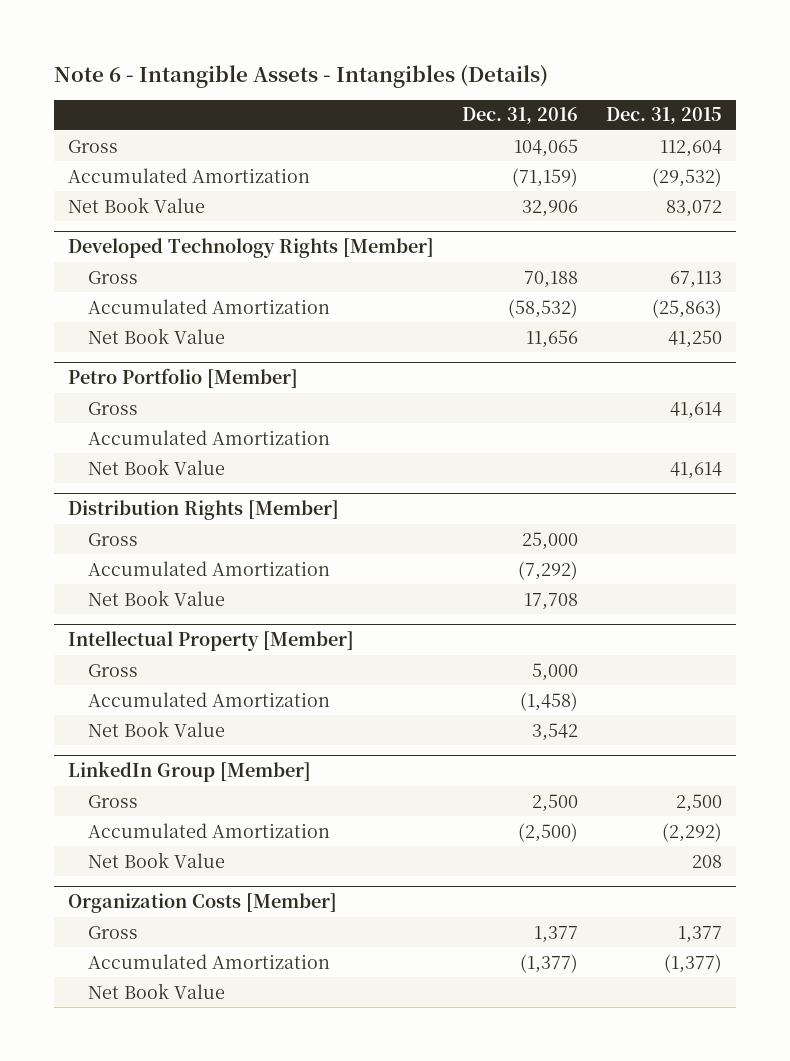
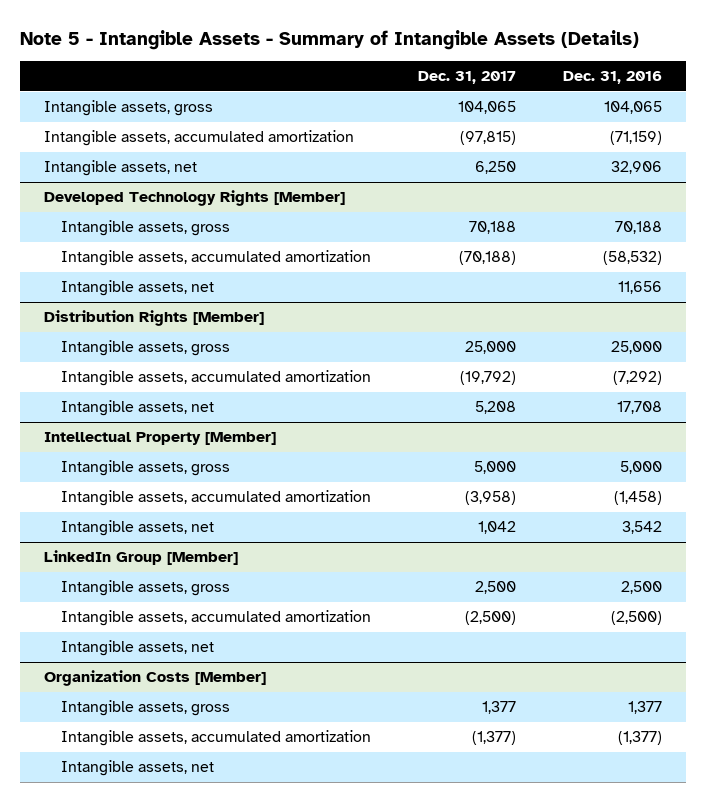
[54,64,549,88] Note 6 - Intangible Assets - Intangibles (Details) -> [20,29,640,50] Note 5 - Intangible Assets - Summary of Intangible Assets (Details)
[606,107,723,125] Dec. 31, 2015 -> none
none -> [418,71,517,85] Dec. 31, 2017
[68,139,119,153] Gross -> [43,100,213,117] Intangible assets, gross
[68,167,311,183] Accumulated Amortization -> [43,130,354,147] Intangible assets, accumulated amortization
[68,196,206,213] Net Book Value -> [43,160,197,177] Intangible assets, net
[68,368,299,389] Petro Portfolio [Member] -> none
[87,401,138,415] Gross -> none
[87,429,330,445] Accumulated Amortization -> none
[87,458,225,475] Net Book Value -> none
[87,270,138,284] Gross -> [61,220,231,237] Intangible assets, gross
[87,298,330,314] Accumulated Amortization -> [61,250,372,267] Intangible assets, accumulated amortization
[87,327,225,344] Net Book Value -> [61,280,215,297] Intangible assets, net
[87,532,138,546] Gross -> [61,340,231,357] Intangible assets, gross
[87,560,330,576] Accumulated Amortization -> [61,370,372,387] Intangible assets, accumulated amortization
[87,589,225,606] Net Book Value -> [61,400,215,417] Intangible assets, net
[87,663,138,677] Gross -> [61,460,231,477] Intangible assets, gross
[87,691,330,707] Accumulated Amortization -> [61,490,372,507] Intangible assets, accumulated amortization
[87,720,225,737] Net Book Value -> [61,520,215,537] Intangible assets, net
[87,794,138,808] Gross -> [61,580,231,597] Intangible assets, gross
[87,822,330,838] Accumulated Amortization -> [61,610,372,627] Intangible assets, accumulated amortization
[87,851,225,868] Net Book Value -> [61,640,215,657] Intangible assets, net
[87,925,138,939] Gross -> [61,700,231,717] Intangible assets, gross
[87,953,330,969] Accumulated Amortization -> [61,730,372,747] Intangible assets, accumulated amortization
[87,982,225,999] Net Book Value -> [61,760,215,777] Intangible assets, net

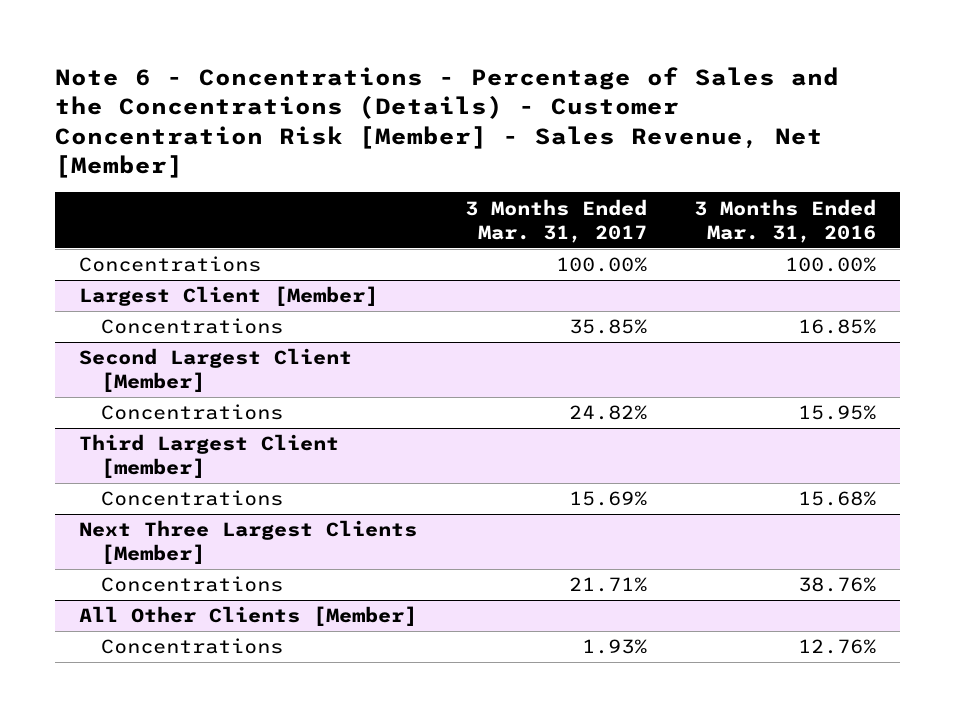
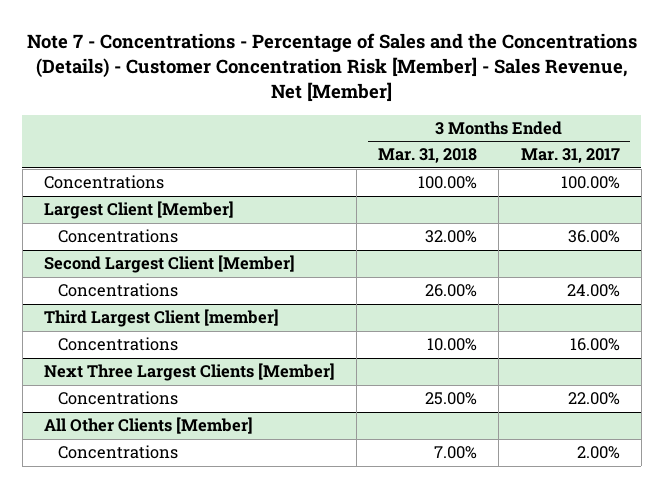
[55,66,840,179] Note 6 - Concentrations - Percentage of Sales and the Concentrations (Details) - Customer Concentration Risk [Member] - Sales Revenue, Net [Member] -> [26,32,637,103] Note 7 - Concentrations - Percentage of Sales and the Concentrations (Details) - Customer Concentration Risk [Member] - Sales Revenue, Net [Member]
[694,198,877,243] 3 Months Ended Mar. 31, 2016 -> none
none -> [378,148,478,164] Mar. 31, 2018
[568,319,647,335] 35.85% -> [567,230,620,244] 36.00%
[568,405,647,421] 24.82% -> [566,284,620,298] 24.00%
[568,491,647,507] 15.69% -> [569,338,620,352] 16.00%
[568,577,647,593] 21.71% -> [567,392,620,406] 22.00%
[581,639,647,655] 1.93% -> [576,446,620,460] 2.00%

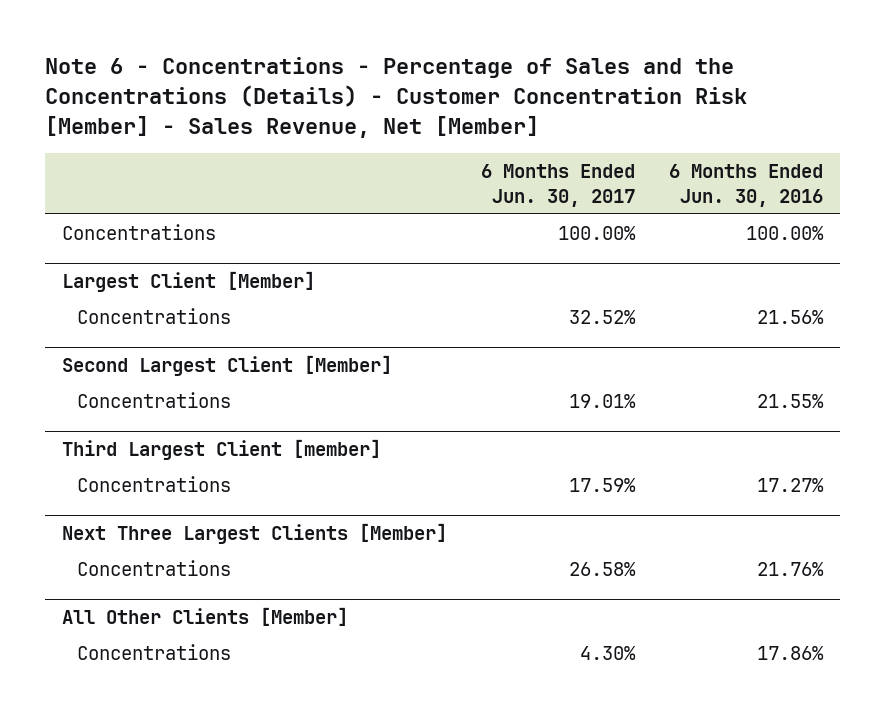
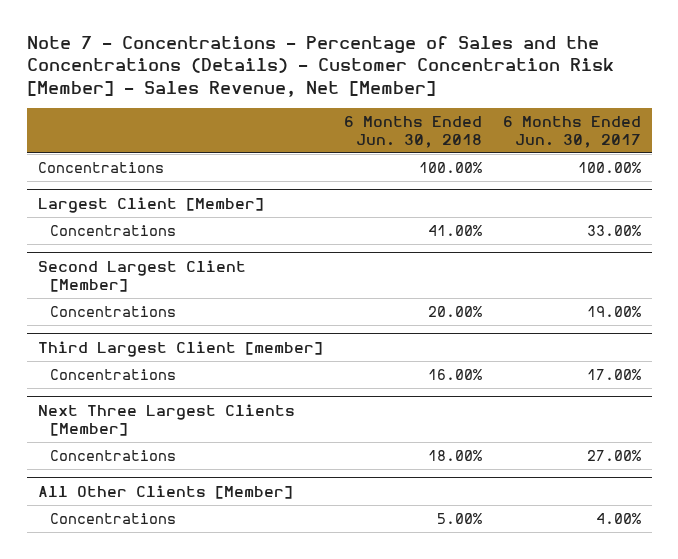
[44,57,747,139] Note 6 - Concentrations - Percentage of Sales and the Concentrations (Details) - Customer Concentration Risk [Member] - Sales Revenue, Net [Member] -> [26,36,614,97] Note 7 - Concentrations - Percentage of Sales and the Concentrations (Details) - Customer Concentration Risk [Member] - Sales Revenue, Net [Member]
[668,164,823,207] 6 Months Ended Jun. 30, 2016 -> none
none -> [343,116,482,148] 6 Months Ended Jun. 30, 2018
[568,309,636,324] 32.52% -> [586,224,641,236] 33.00%
[568,393,636,408] 19.01% -> [586,305,641,317] 19.00%
[568,477,636,492] 17.59% -> [586,368,641,380] 17.00%
[568,561,636,576] 26.58% -> [586,449,641,461] 27.00%
[579,645,636,660] 4.30% -> [595,512,641,524] 4.00%

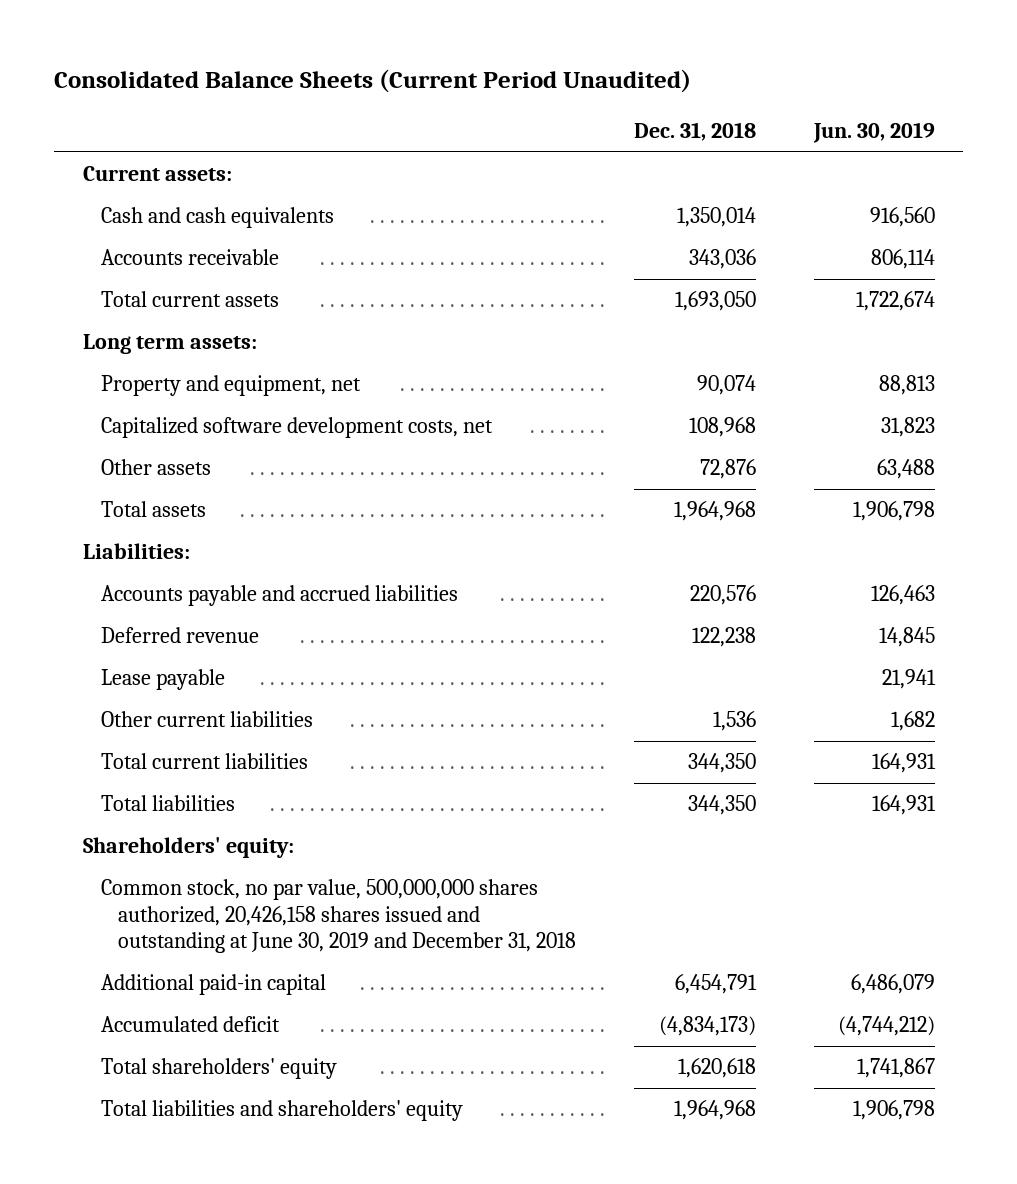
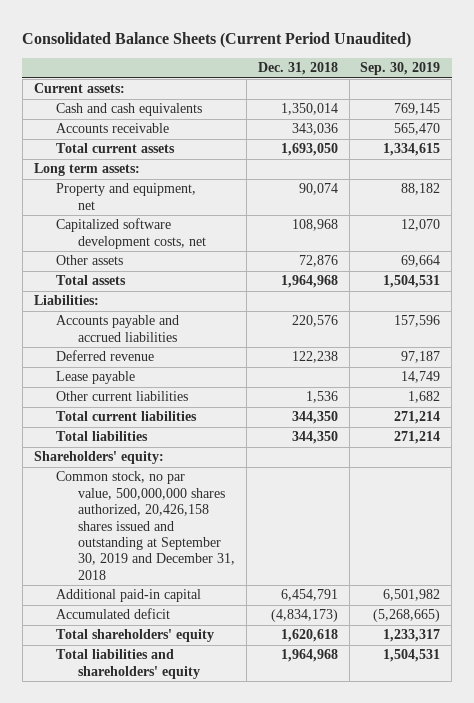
[812,122,935,144] Jun. 30, 2019 -> none
none -> [360,62,441,76] Sep. 30, 2019
[100,879,577,954] Common stock, no par value, 500,000,000 shares authorized, 20,426,158 shares issued and outstanding at June 30, 2019 and December 31, 2018 -> [55,471,236,580] Common stock, no par value, 500,000,000 shares authorized, 20,426,158 shares issued and outstanding at September 30, 2019 and December 31, 2018

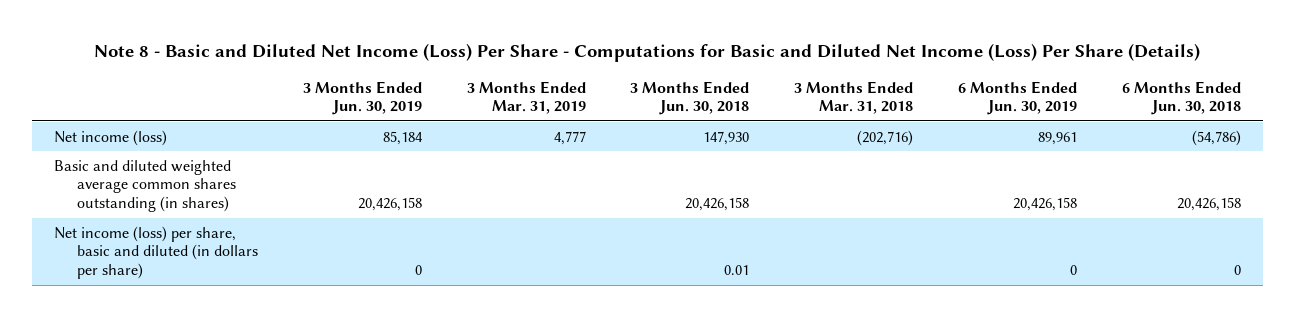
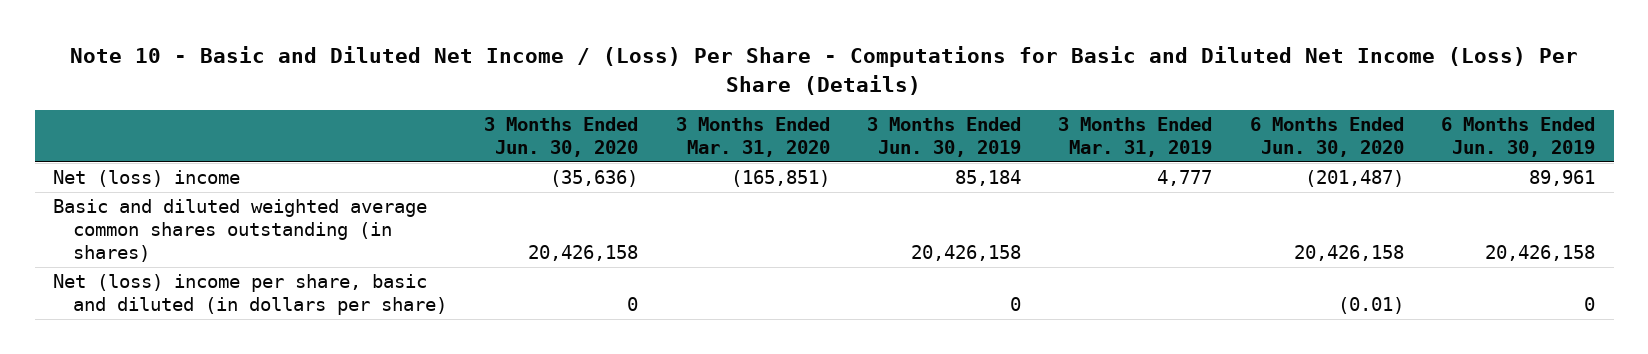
[94,42,1201,62] Note 8 - Basic and Diluted Net Income (Loss) Per Share - Computations for Basic and Diluted Net Income (Loss) Per Share (Details) -> [70,46,1579,95] Note 10 - Basic and Diluted Net Income / (Loss) Per Share - Computations for Basic and Diluted Net Income (Loss) Per Share (Details)
[630,80,750,116] 3 Months Ended Jun. 30, 2018 -> none
[794,80,914,115] 3 Months Ended Mar. 31, 2018 -> none
[1121,80,1241,116] 6 Months Ended Jun. 30, 2018 -> none
none -> [484,117,639,158] 3 Months Ended Jun. 30, 2020
none -> [675,117,830,158] 3 Months Ended Mar. 31, 2020
none -> [1249,117,1404,158] 6 Months Ended Jun. 30, 2020
[54,129,168,146] Net income (loss) -> [53,170,241,188] Net (loss) income
[54,225,259,280] Net income (loss) per share, basic and diluted (in dollars per share) -> [53,274,447,315] Net (loss) income per share, basic and diluted (in dollars per share)

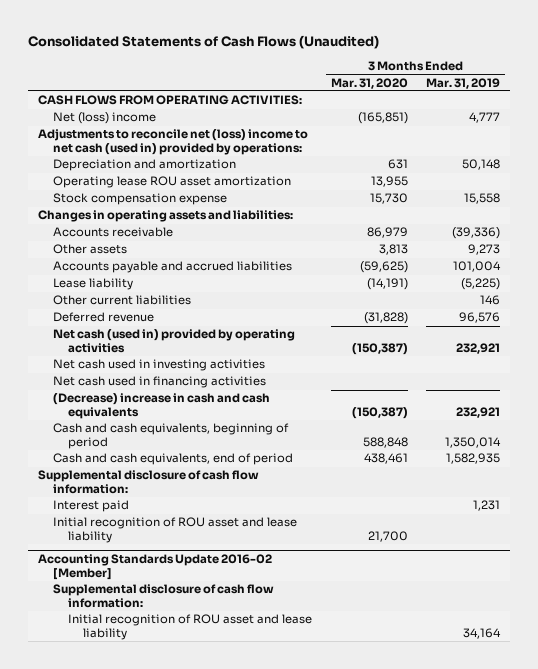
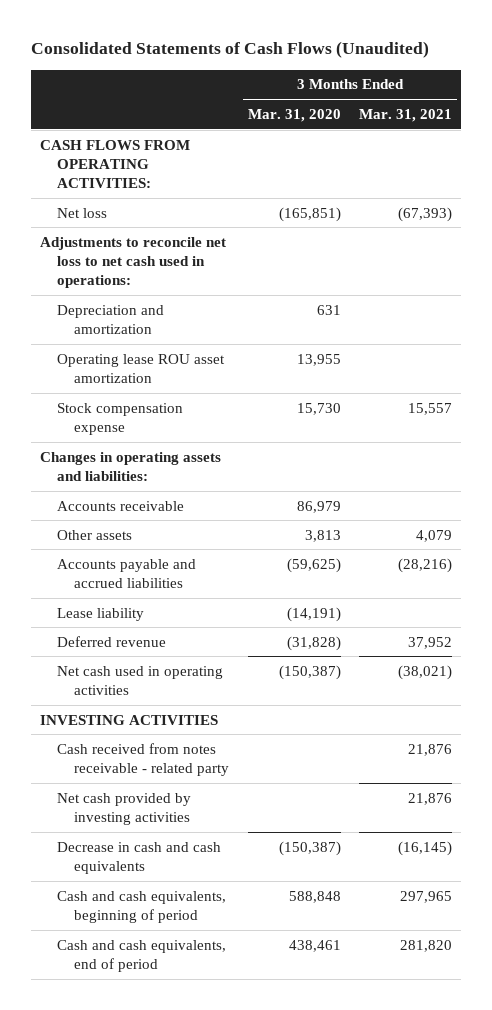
[426,77,501,89] Mar. 31, 2019 -> none
none -> [359,108,453,122] Mar. 31, 2021
[52,112,156,125] Net (loss) income -> [57,207,108,218] Net loss
[37,129,308,156] Adjustments to reconcile net (loss) income to net cash (used in) provided by operations: -> [40,236,227,289] Adjustments to reconcile net loss to net cash used in operations:
[52,295,191,306] Other current liabilities -> none
[52,376,266,389] Net cash used in financing activities -> none
[52,329,295,354] Net cash (used in) provided by operating activities -> [57,665,224,695] Net cash used in operating activities
none -> [40,714,219,725] INVESTING ACTIVITIES
none -> [57,742,230,776] Cash received from notes receivable - related party
[52,359,265,372] Net cash used in investing activities -> [57,792,192,825] Net cash provided by investing activities
[52,393,270,420] (Decrease) increase in cash and cash equivalents -> [57,841,222,874] Decrease in cash and cash equivalents
[37,470,259,495] Supplemental disclosure of cash flow information: -> none
[52,500,129,513] Interest paid -> none
[52,517,297,544] Initial recognition of ROU asset and lease liability -> none
[37,554,272,581] Accounting Standards Update 2016-02 [Member] -> none
[52,584,274,609] Supplemental disclosure of cash flow information: -> none
[68,614,313,641] Initial recognition of ROU asset and lease liability -> none

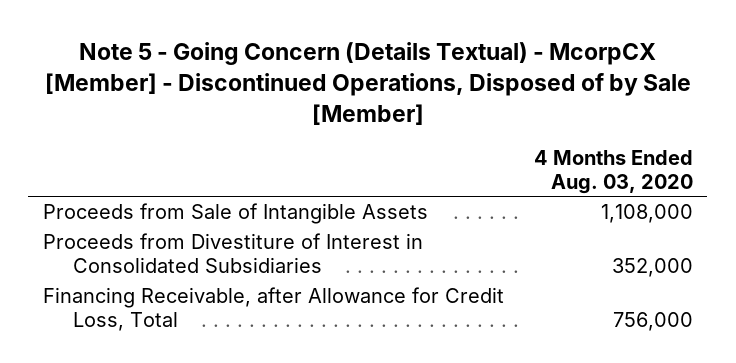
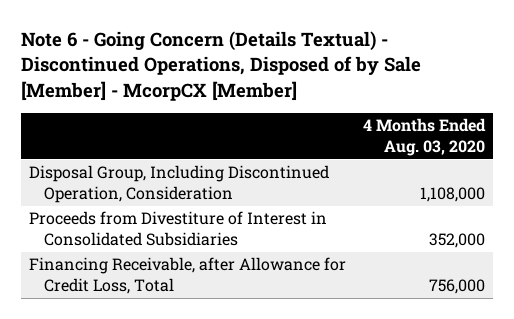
[44,41,691,126] Note 5 - Going Concern (Details Textual) - McorpCX [Member] - Discontinued Operations, Disposed of by Sale [Member] -> [20,31,421,101] Note 6 - Going Concern (Details Textual) - Discontinued Operations, Disposed of by Sale [Member] - McorpCX [Member]
[43,203,429,225] Proceeds from Sale of Intangible Assets -> [29,165,330,204] Disposal Group, Including Discontinued Operation, Consideration

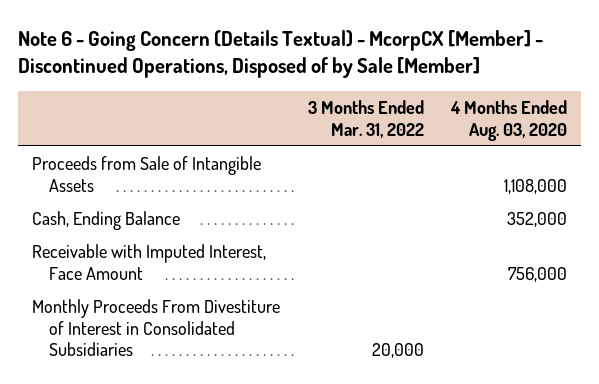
[20,31,421,101] Note 6 - Going Concern (Details Textual) - Discontinued Operations, Disposed of by Sale [Member] - McorpCX [Member] -> [18,29,544,79] Note 6 - Going Concern (Details Textual) - McorpCX [Member] - Discontinued Operations, Disposed of by Sale [Member]
none -> [307,100,424,138] 3 Months Ended Mar. 31, 2022
[29,165,330,204] Disposal Group, Including Discontinued Operation, Consideration -> [31,155,261,192] Proceeds from Sale of Intangible Assets
[29,211,328,247] Proceeds from Divestiture of Interest in Consolidated Subsidiaries -> [31,210,180,230] Cash, Ending Balance
[29,257,347,295] Financing Receivable, after Allowance for Credit Loss, Total -> [31,243,266,280] Receivable with Imputed Interest, Face Amount
none -> [31,298,280,357] Monthly Proceeds From Divestiture of Interest in Consolidated Subsidiaries

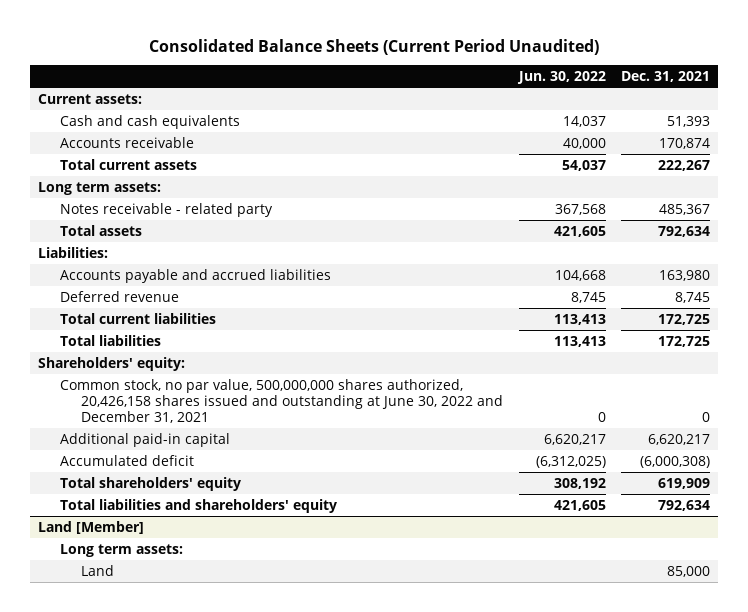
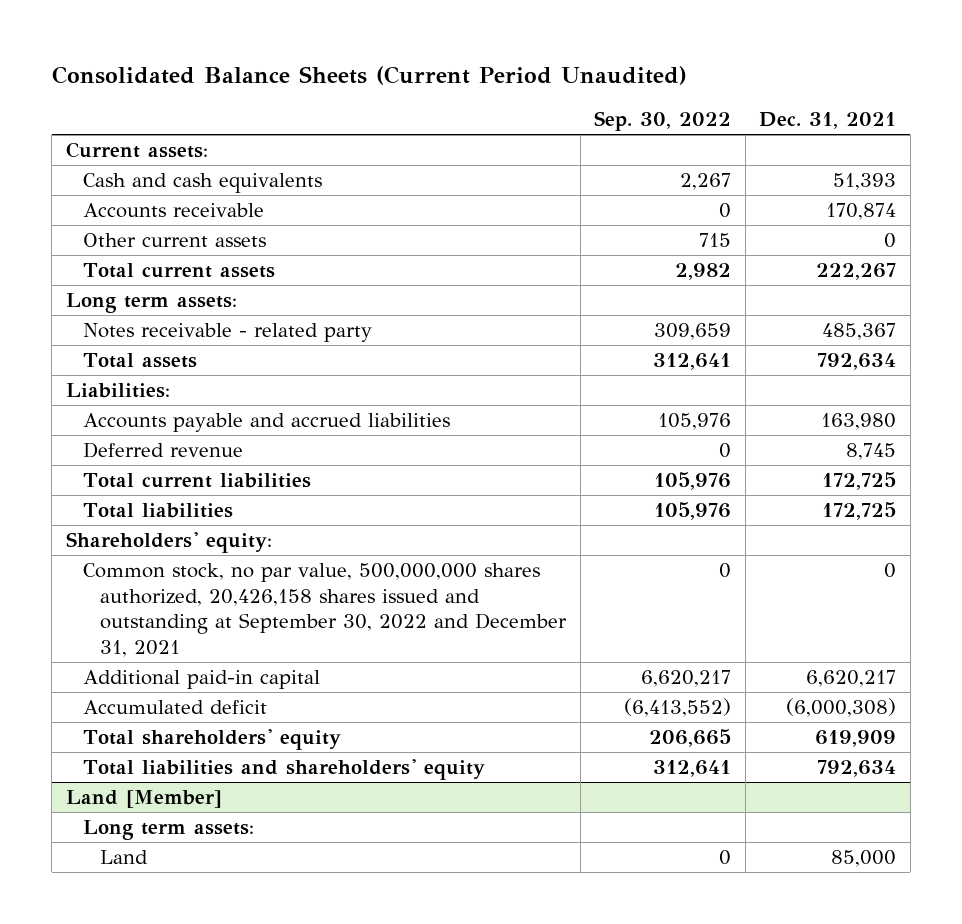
[516,71,606,85] Jun. 30, 2022 -> none
none -> [594,111,732,132] Sep. 30, 2022
none -> [83,233,267,248] Other current assets
[59,378,504,424] Common stock, no par value, 500,000,000 shares authorized, 20,426,158 shares issued and outstanding at June 30, 2022 and December 31, 2021 -> [83,563,568,657] Common stock, no par value, 500,000,000 shares authorized, 20,426,158 shares issued and outstanding at September 30, 2022 and December 31, 2021

